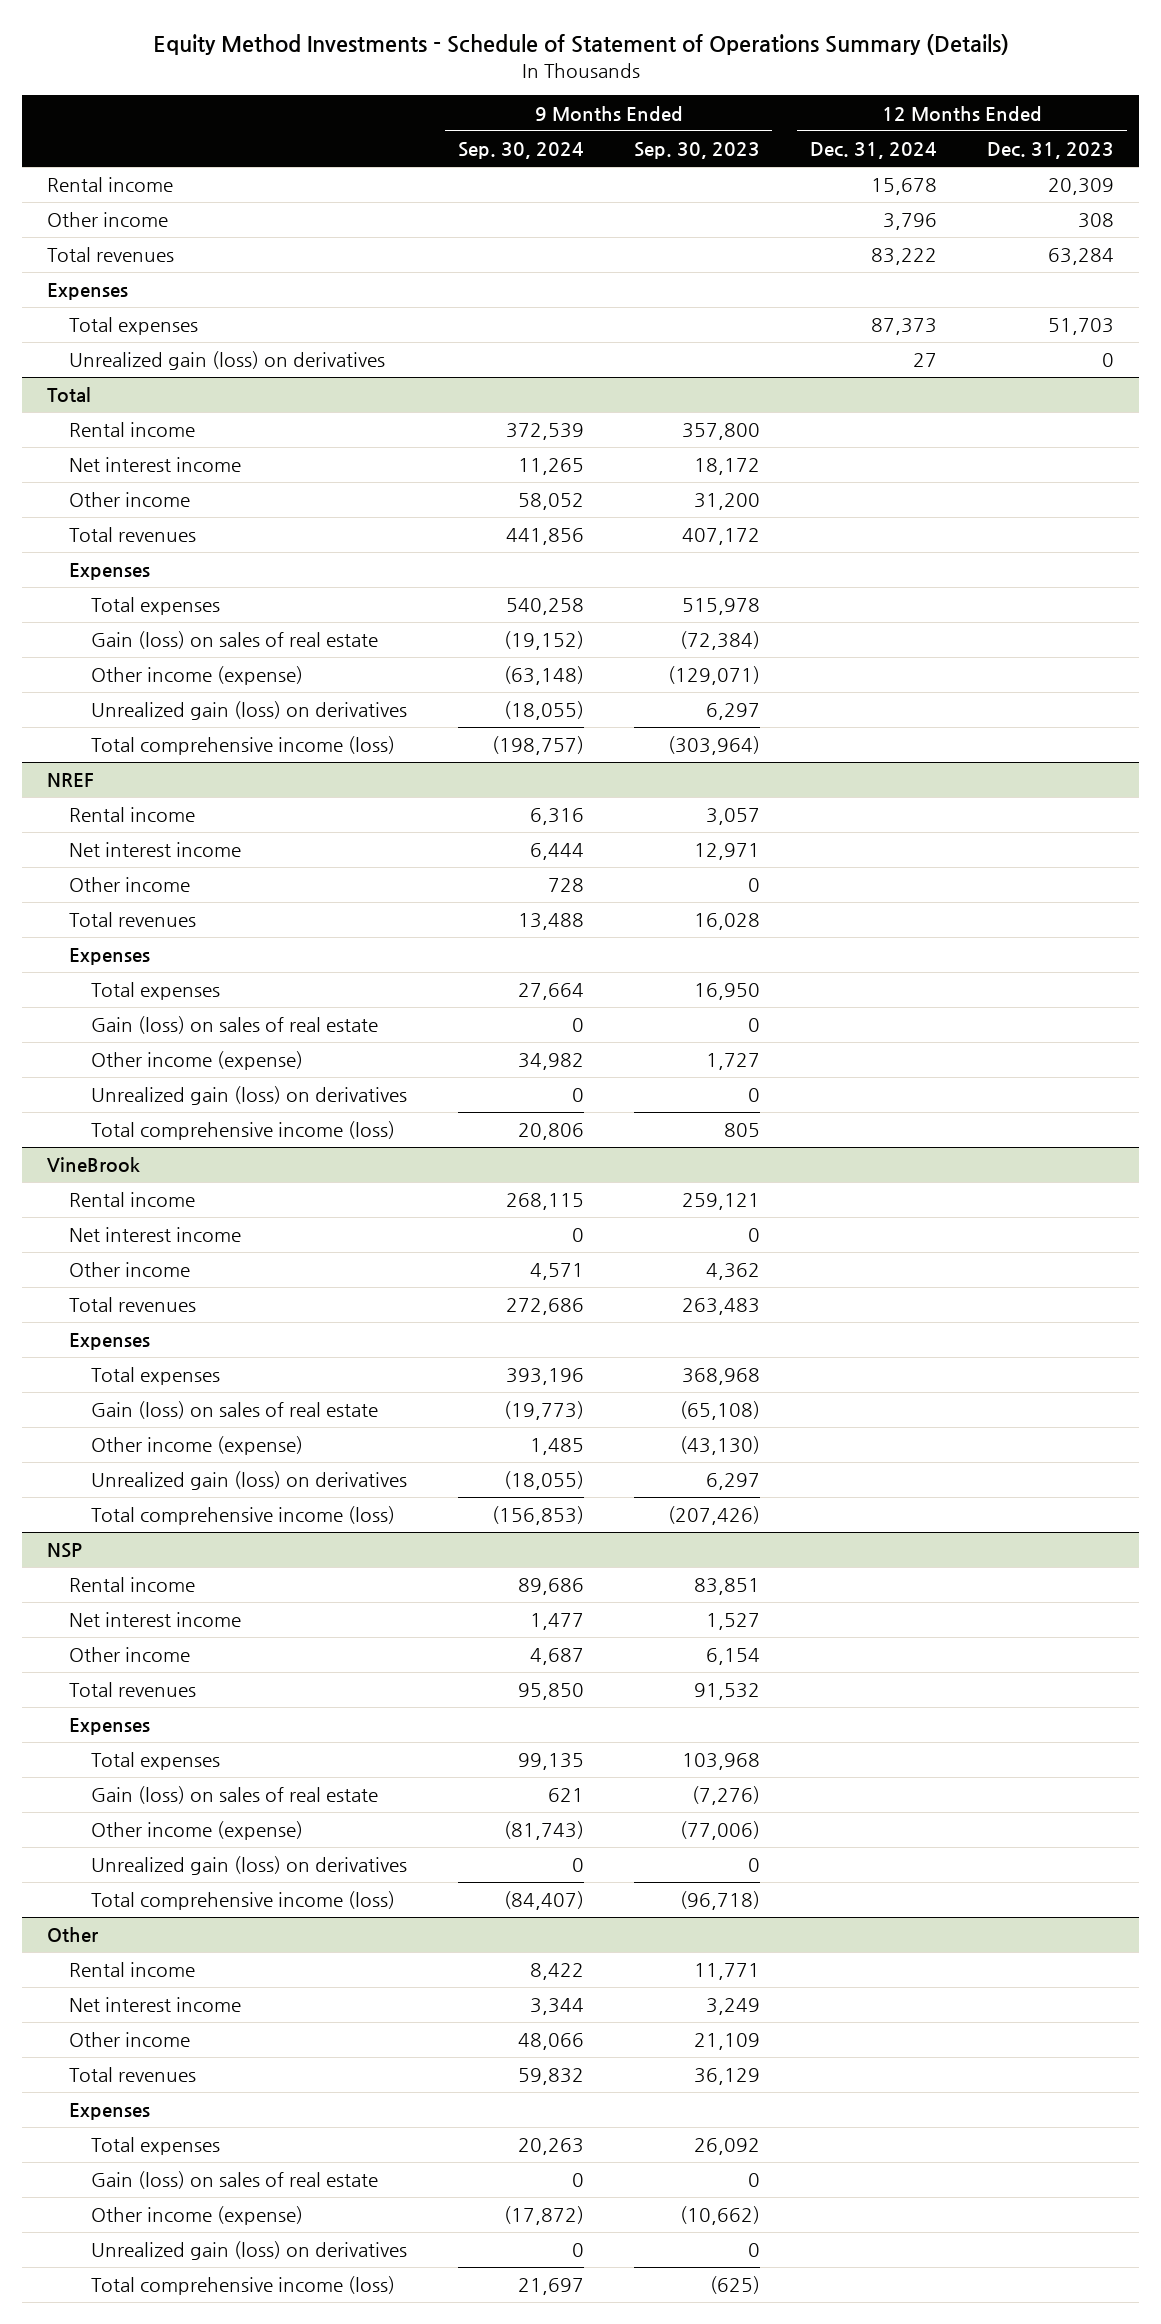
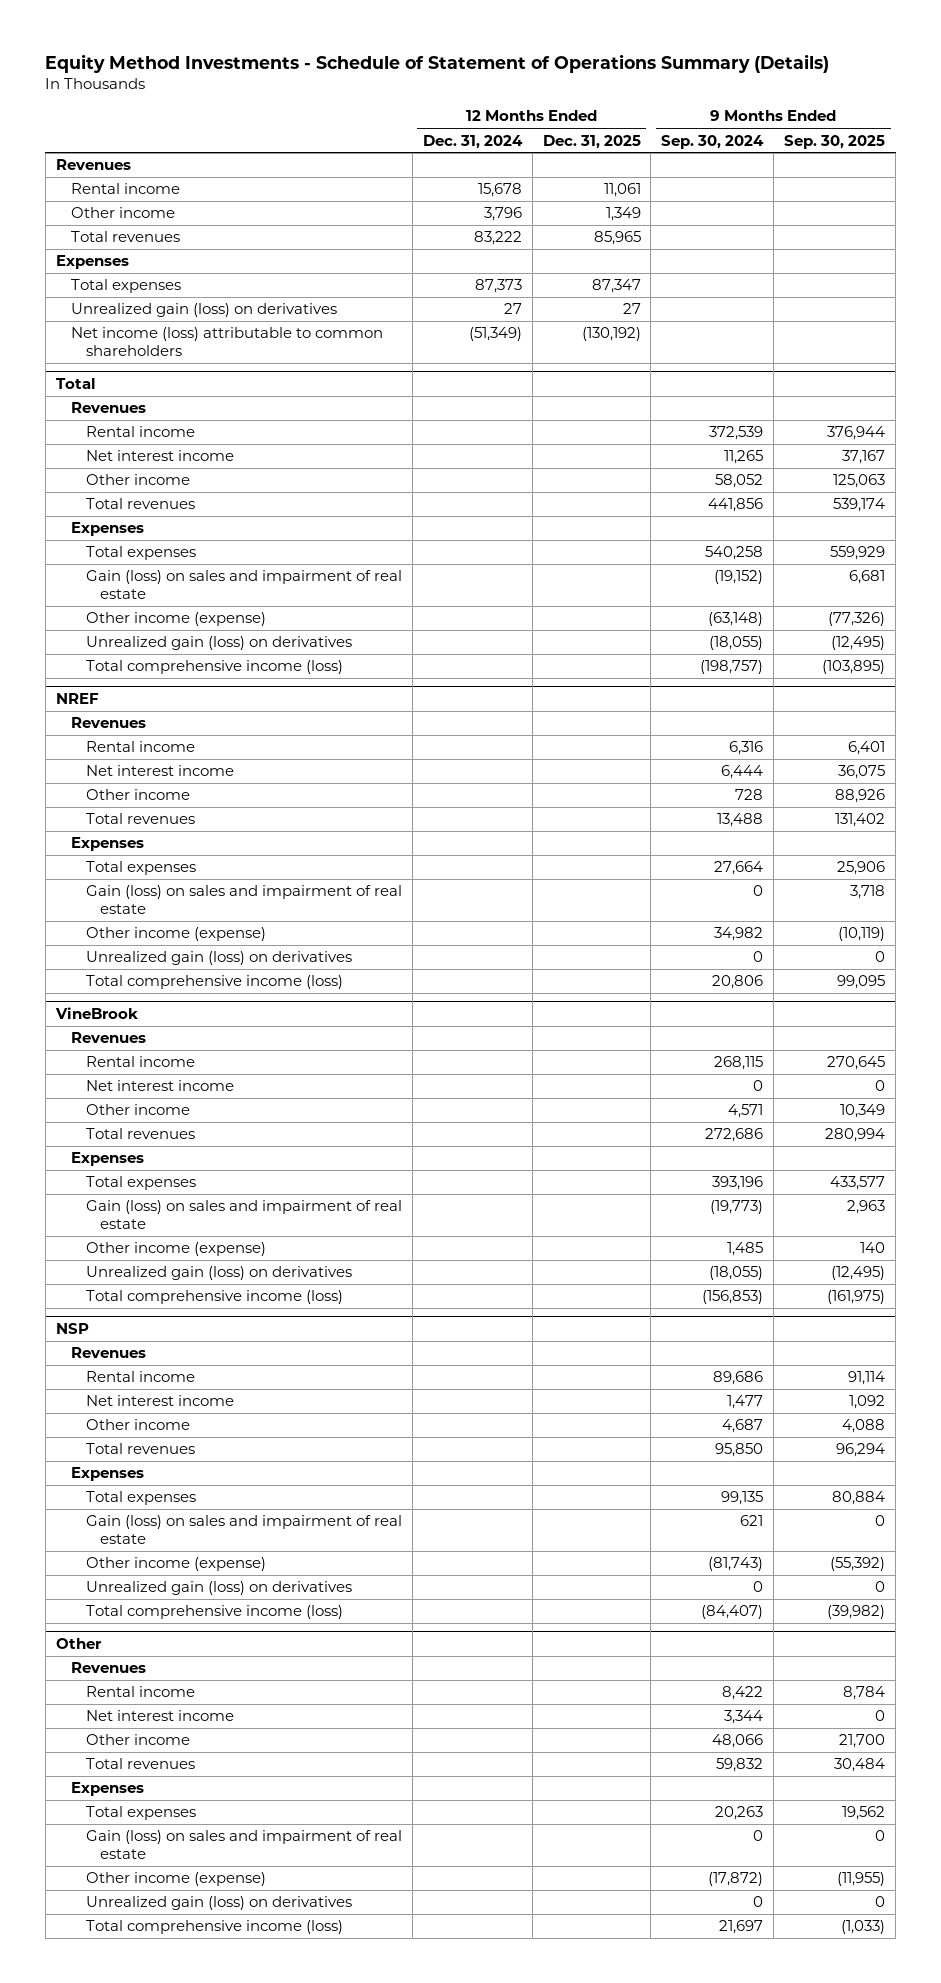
[633,142,760,160] Sep. 30, 2023 -> none
[987,142,1115,160] Dec. 31, 2023 -> none
none -> [542,134,641,149] Dec. 31, 2025
none -> [784,134,886,149] Sep. 30, 2025
none -> [55,159,131,171] Revenues
none -> [70,327,383,356] Net income (loss) attributable to common shareholders
none -> [70,402,146,414] Revenues
[91,631,379,650] Gain (loss) on sales of real estate -> [85,570,402,599] Gain (loss) on sales and impairment of real estate
none -> [70,717,146,729] Revenues
[91,1016,379,1035] Gain (loss) on sales of real estate -> [85,885,402,914] Gain (loss) on sales and impairment of real estate
none -> [70,1032,146,1044] Revenues
[91,1401,379,1420] Gain (loss) on sales of real estate -> [85,1200,402,1229] Gain (loss) on sales and impairment of real estate
none -> [70,1347,146,1359] Revenues
[91,1786,379,1805] Gain (loss) on sales of real estate -> [85,1515,402,1544] Gain (loss) on sales and impairment of real estate
none -> [70,1662,146,1674] Revenues
[91,2171,379,2190] Gain (loss) on sales of real estate -> [85,1830,402,1859] Gain (loss) on sales and impairment of real estate

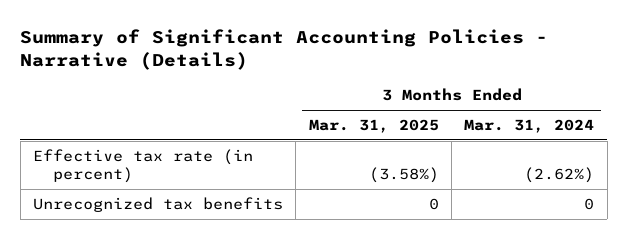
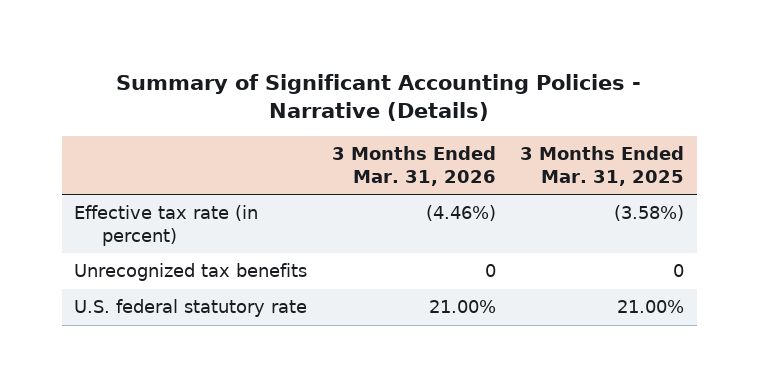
[464,119,595,134] Mar. 31, 2024 -> none
none -> [331,146,496,186] 3 Months Ended Mar. 31, 2026
none -> [73,299,307,318] U.S. federal statutory rate

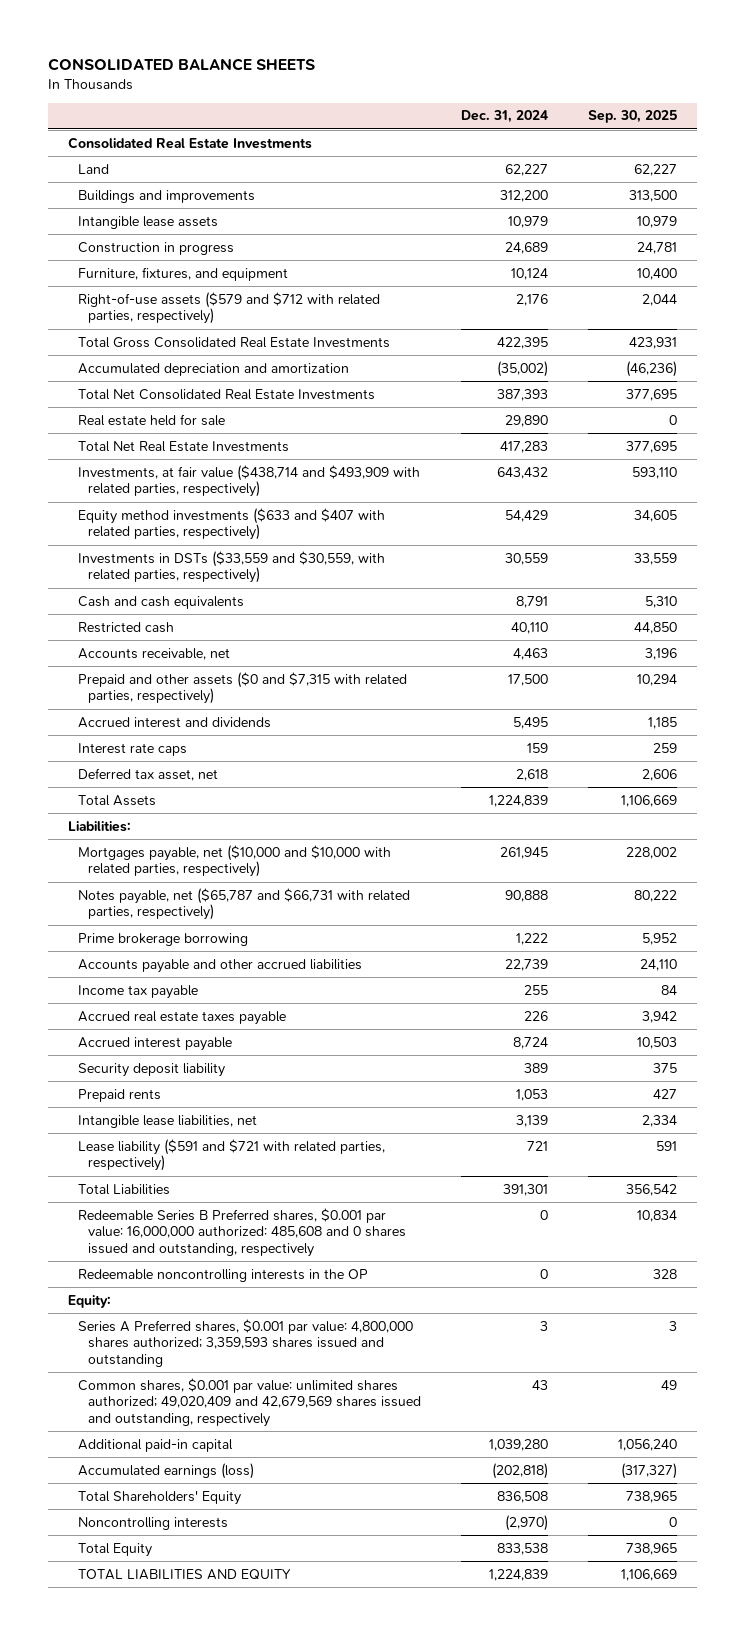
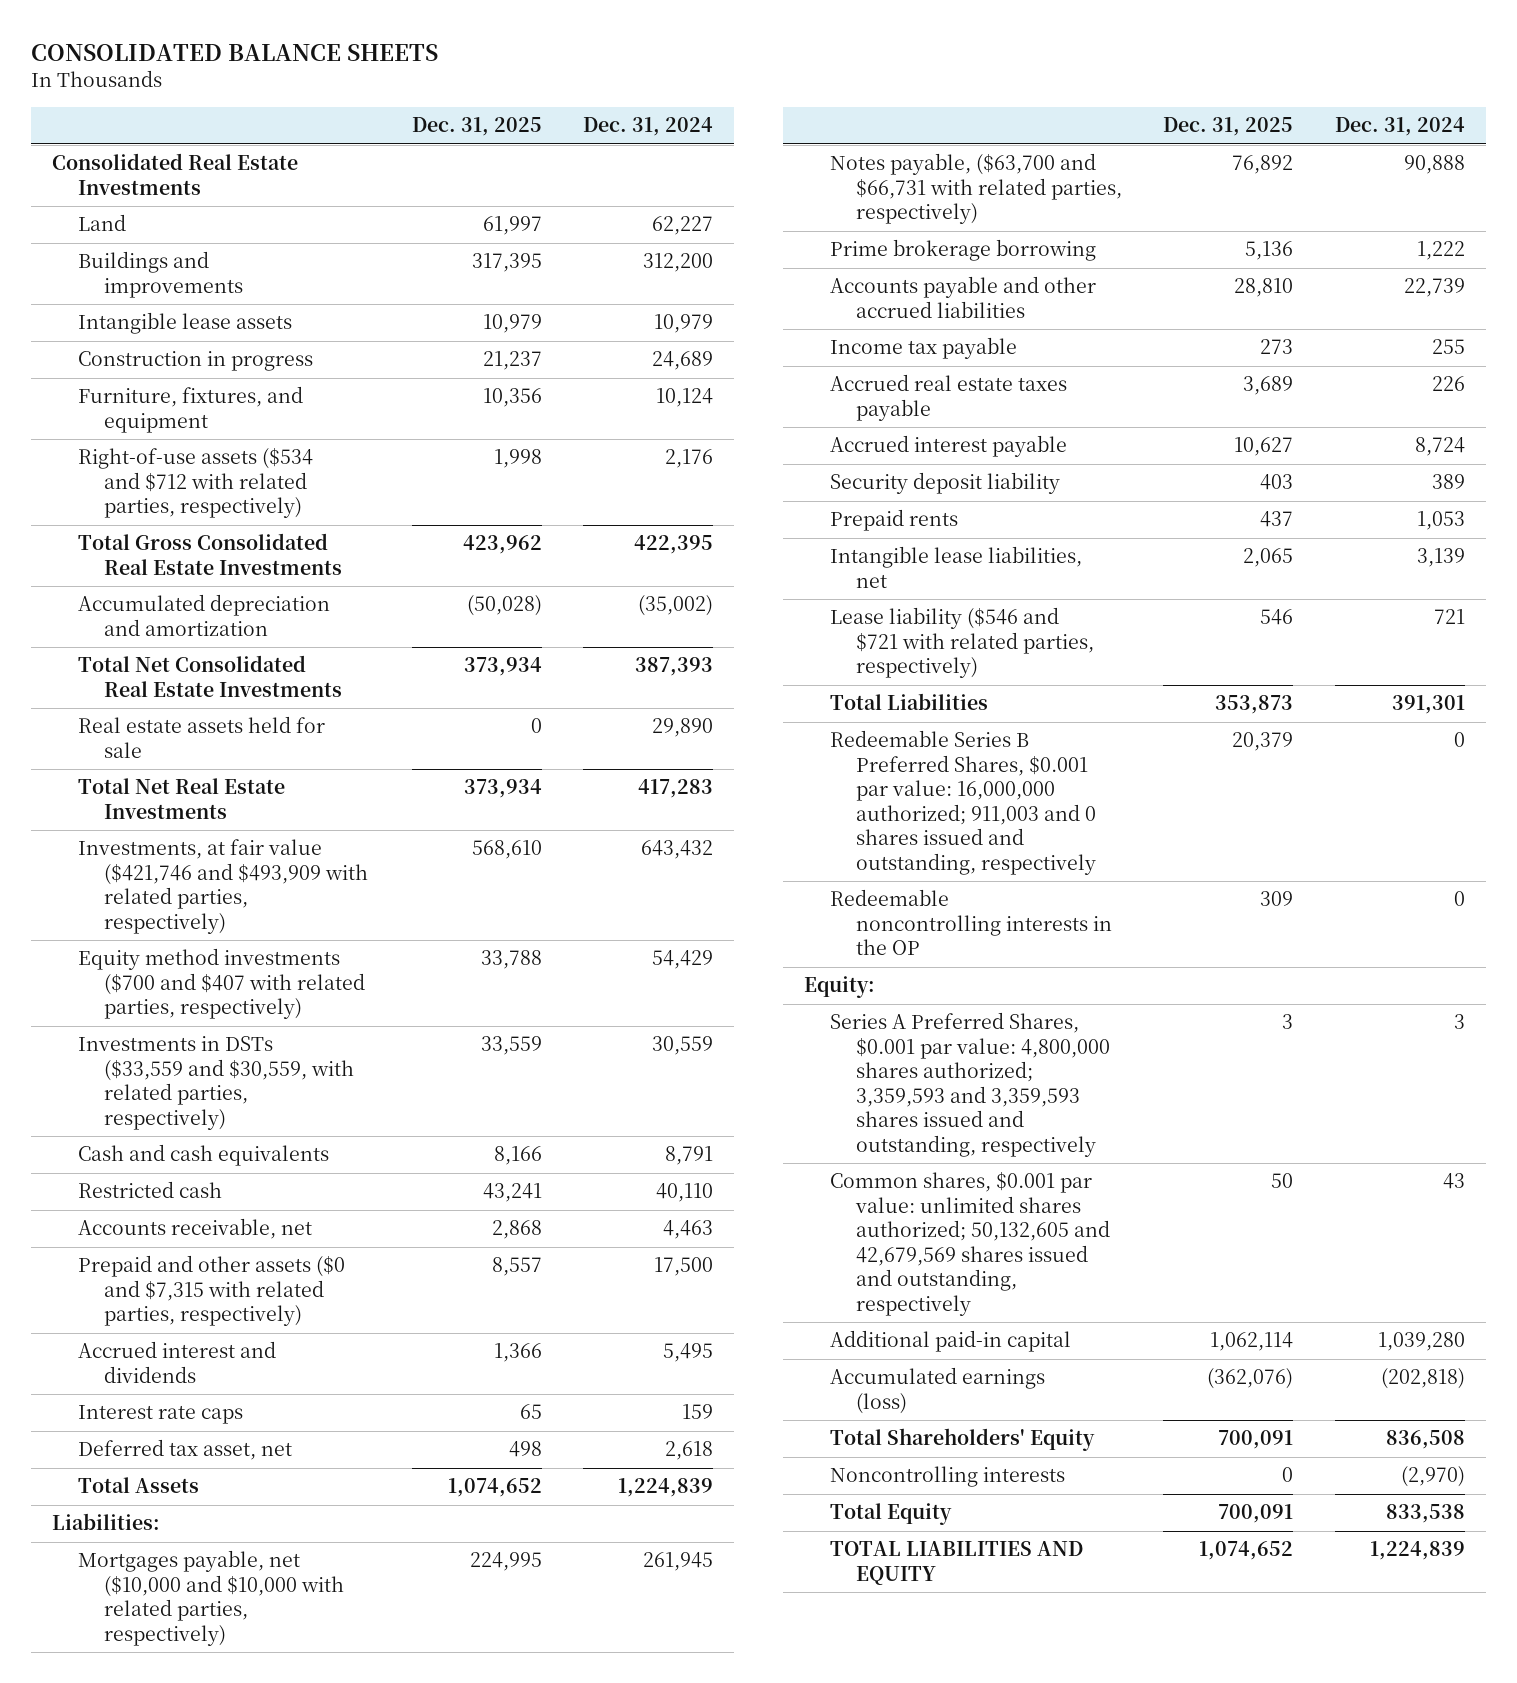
[587,110,677,124] Sep. 30, 2025 -> none
none -> [411,117,542,137] Dec. 31, 2025
[77,291,380,325] Right-of-use assets ($579 and $712 with related parties, respectively) -> [77,448,313,519] Right-of-use assets ($534 and $712 with related parties, respectively)
[77,413,225,426] Real estate held for sale -> [77,716,325,758] Real estate assets held for sale
[77,464,420,498] Investments, at fair value ($438,714 and $493,909 with related parties, respectively) -> [77,839,368,934] Investments, at fair value ($421,746 and $493,909 with related parties, respectively)
[77,507,385,541] Equity method investments ($633 and $407 with related parties, respectively) -> [77,948,365,1020] Equity method investments ($700 and $407 with related parties, respectively)
[77,887,410,921] Notes payable, net ($65,787 and $66,731 with related parties, respectively) -> [829,153,1122,225] Notes payable, ($63,700 and $66,731 with related parties, respectively)
[77,1138,385,1172] Lease liability ($591 and $721 with related parties, respectively) -> [829,607,1094,679] Lease liability ($546 and $721 with related parties, respectively)
[77,1207,407,1257] Redeemable Series B Preferred shares, $0.001 par value: 16,000,000 authorized: 485,608 and 0 shares issued and outstanding, respectively -> [829,730,1096,875] Redeemable Series B Preferred Shares, $0.001 par value: 16,000,000 authorized; 911,003 and 0 shares issued and outstanding, respectively
[77,1318,413,1367] Series A Preferred shares, $0.001 par value: 4,800,000 shares authorized; 3,359,593 shares issued and outstanding -> [829,1012,1110,1157] Series A Preferred Shares, $0.001 par value: 4,800,000 shares authorized; 3,359,593 and 3,359,593 shares issued and outstanding, respectively
[77,1377,422,1427] Common shares, $0.001 par value: unlimited shares authorized; 49,020,409 and 42,679,569 shares issued and outstanding, respectively -> [829,1172,1110,1316] Common shares, $0.001 par value: unlimited shares authorized; 50,132,605 and 42,679,569 shares issued and outstanding, respectively

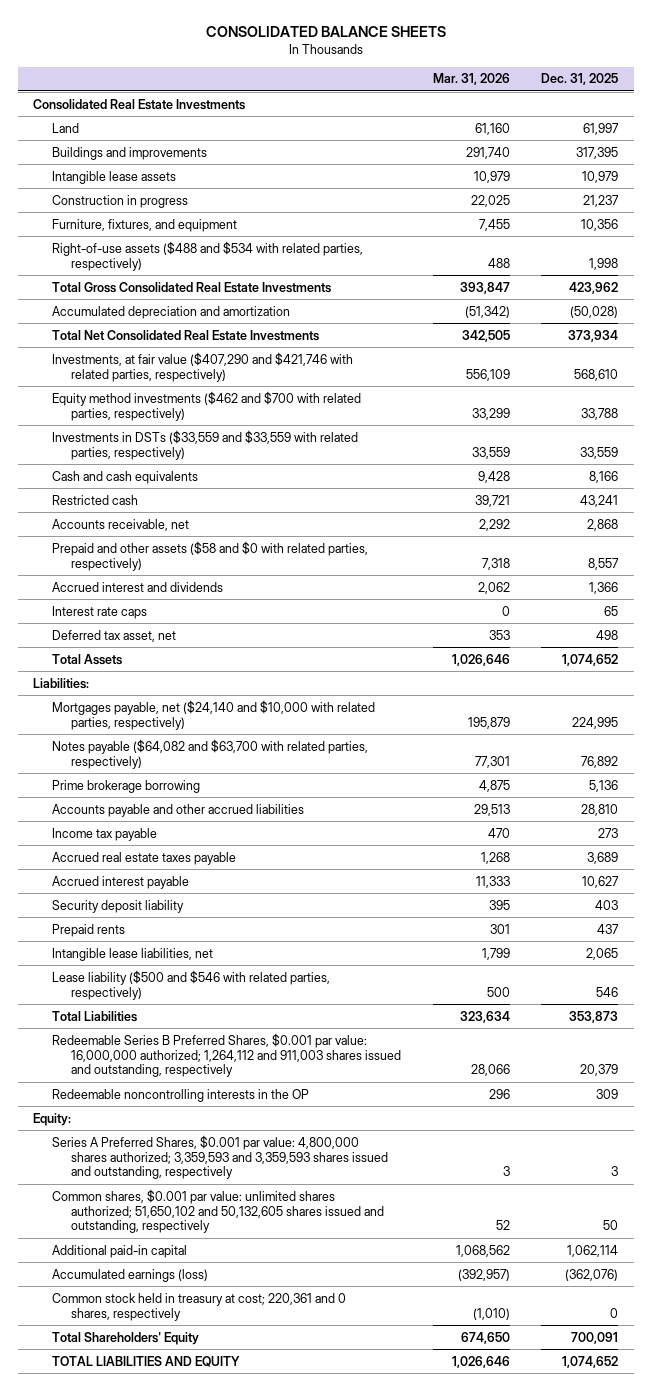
[583,117,714,137] Dec. 31, 2024 -> none
none -> [432,73,510,86] Mar. 31, 2026
[77,448,313,519] Right-of-use assets ($534 and $712 with related parties, respectively) -> [52,240,364,271] Right-of-use assets ($488 and $534 with related parties, respectively)
[77,716,325,758] Real estate assets held for sale -> none
[77,778,285,819] Total Net Real Estate Investments -> none
[77,839,368,934] Investments, at fair value ($421,746 and $493,909 with related parties, respectively) -> [52,351,354,382] Investments, at fair value ($407,290 and $421,746 with related parties, respectively)
[77,948,365,1020] Equity method investments ($700 and $407 with related parties, respectively) -> [52,390,362,421] Equity method investments ($462 and $700 with related parties, respectively)
[77,1036,354,1130] Investments in DSTs ($33,559 and $30,559, with related parties, respectively) -> [52,429,359,460] Investments in DSTs ($33,559 and $33,559 with related parties, respectively)
[77,1255,345,1327] Prepaid and other assets ($0 and $7,315 with related parties, respectively) -> [52,540,369,571] Prepaid and other assets ($58 and $0 with related parties, respectively)
[77,1550,344,1646] Mortgages payable, net ($10,000 and $10,000 with related parties, respectively) -> [52,699,376,730] Mortgages payable, net ($24,140 and $10,000 with related parties, respectively)
[829,153,1122,225] Notes payable, ($63,700 and $66,731 with related parties, respectively) -> [52,738,369,769] Notes payable ($64,082 and $63,700 with related parties, respectively)
[829,607,1094,679] Lease liability ($546 and $721 with related parties, respectively) -> [52,969,331,1000] Lease liability ($500 and $546 with related parties, respectively)
[829,730,1096,875] Redeemable Series B Preferred Shares, $0.001 par value: 16,000,000 authorized; 911,003 and 0 shares issued and outstanding, respectively -> [52,1032,402,1078] Redeemable Series B Preferred Shares, $0.001 par value: 16,000,000 authorized; 1,264,112 and 911,003 shares issued and outstanding, respectively
[829,1172,1110,1316] Common shares, $0.001 par value: unlimited shares authorized; 50,132,605 and 42,679,569 shares issued and outstanding, respectively -> [52,1188,385,1234] Common shares, $0.001 par value: unlimited shares authorized; 51,650,102 and 50,132,605 shares issued and outstanding, respectively
none -> [52,1292,347,1321] Common stock held in treasury at cost; 220,361 and 0 shares, respectively
[829,1466,1065,1488] Noncontrolling interests -> none
[829,1503,952,1526] Total Equity -> none

